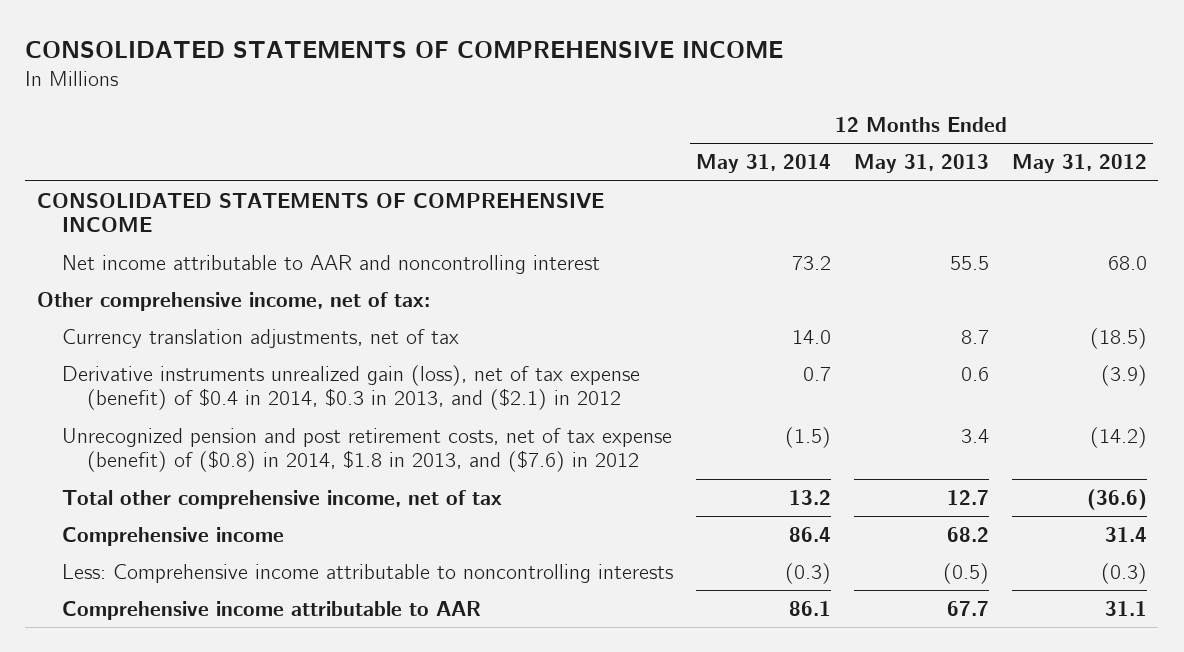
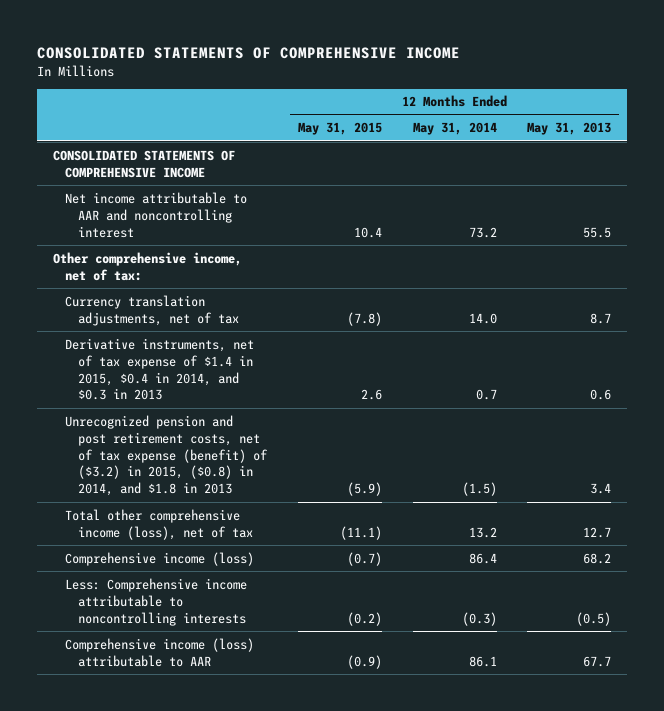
[1011,154,1147,174] May 31, 2012 -> none
none -> [297,122,382,136] May 31, 2015
[62,364,641,411] Derivative instruments unrealized gain (loss), net of tax expense (benefit) of $0.4 in 2014, $0.3 in 2013, and ($2.1) in 2012 -> [65,337,255,401] Derivative instruments, net of tax expense of $1.4 in 2015, $0.4 in 2014, and $0.3 in 2013
[62,427,673,473] Unrecognized pension and post retirement costs, net of tax expense (benefit) of ($0.8) in 2014, $1.8 in 2013, and ($7.6) in 2012 -> [65,414,269,497] Unrecognized pension and post retirement costs, net of tax expense (benefit) of ($3.2) in 2015, ($0.8) in 2014, and $1.8 in 2013
[62,489,503,509] Total other comprehensive income, net of tax -> [65,508,254,540] Total other comprehensive income (loss), net of tax
[62,526,285,546] Comprehensive income -> [65,551,255,566] Comprehensive income (loss)
[62,600,482,620] Comprehensive income attributable to AAR -> [65,637,255,667] Comprehensive income (loss) attributable to AAR

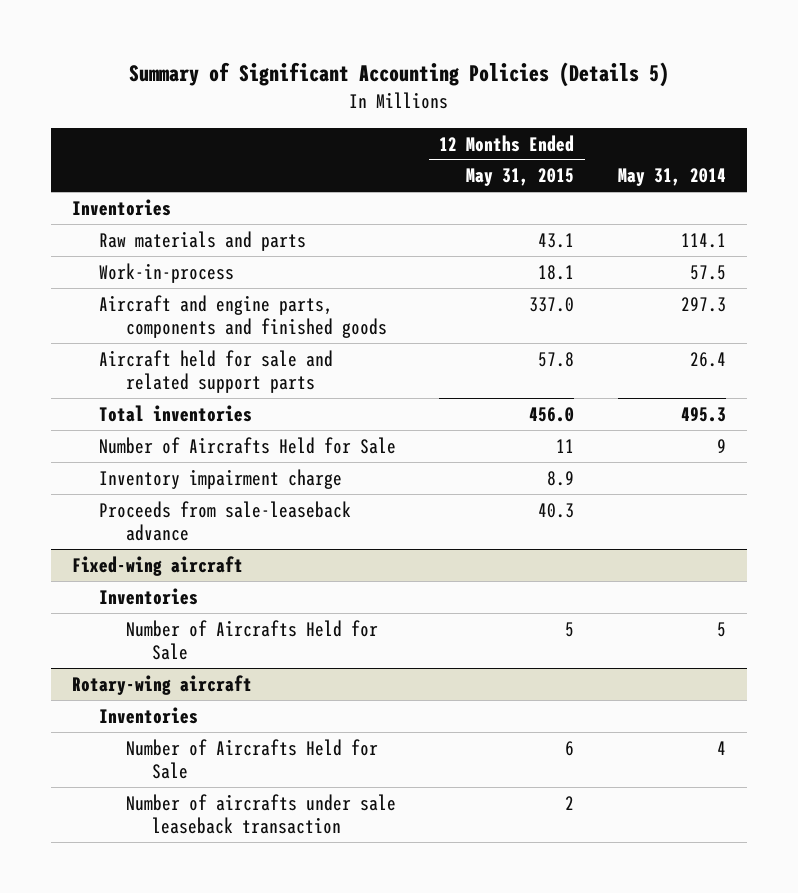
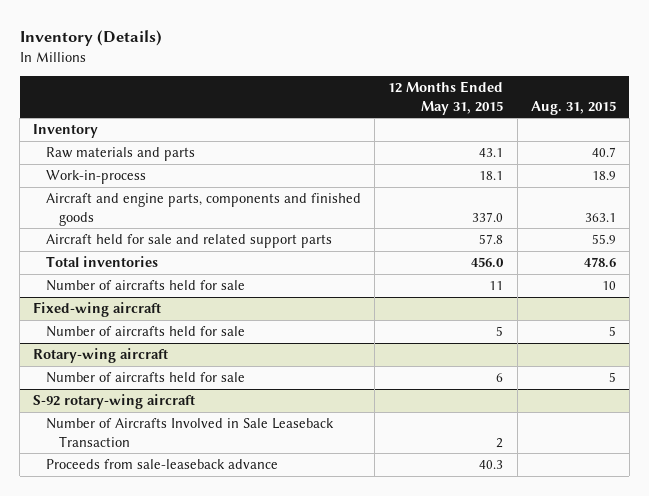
[129,62,670,88] Summary of Significant Accounting Policies (Details 5) -> [19,30,162,47] Inventory (Details)
[617,168,726,187] May 31, 2014 -> none
none -> [530,100,616,115] Aug. 31, 2015
[72,198,172,216] Inventories -> none
none -> [33,124,99,139] Inventory
[99,468,343,489] Inventory impairment charge -> none
[99,500,352,541] Proceeds from sale-leaseback advance -> none
[99,436,397,454] Number of Aircrafts Held for Sale -> [46,280,246,292] Number of aircrafts held for sale
[99,587,199,605] Inventories -> none
[125,619,378,660] Number of Aircrafts Held for Sale -> [46,326,246,338] Number of aircrafts held for sale
[99,706,199,724] Inventories -> none
[125,738,378,779] Number of Aircrafts Held for Sale -> [46,372,246,384] Number of aircrafts held for sale
none -> [33,394,196,410] S-92 rotary-wing aircraft
[125,793,396,834] Number of aircrafts under sale leaseback transaction -> [46,418,335,447] Number of Aircrafts Involved in Sale Leaseback Transaction
none -> [46,459,279,470] Proceeds from sale-leaseback advance

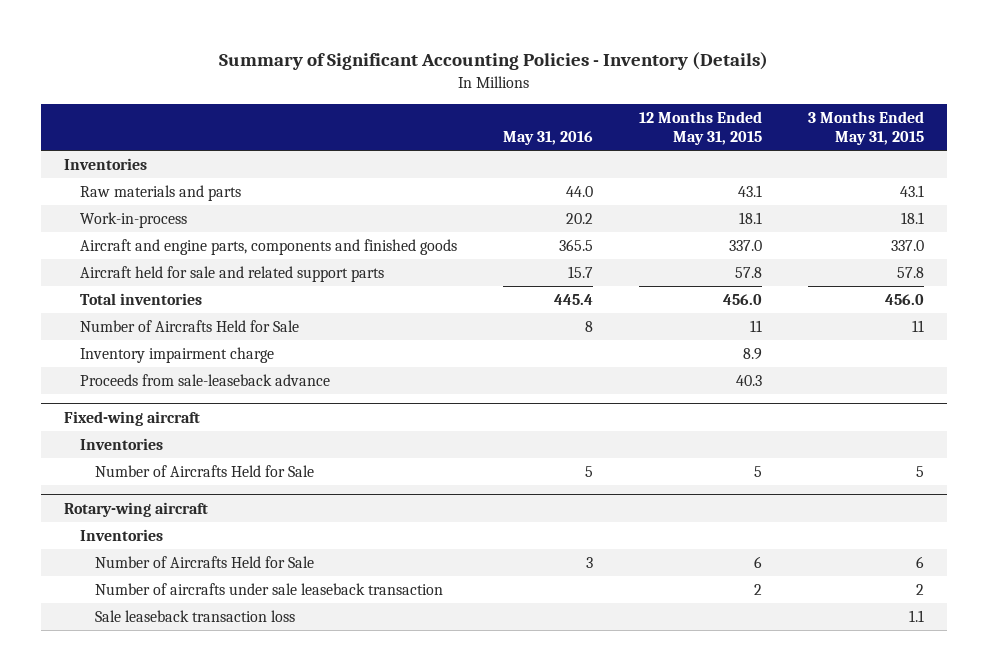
[19,30,162,47] Inventory (Details) -> [219,52,769,71] Summary of Significant Accounting Policies - Inventory (Details)
[530,100,616,115] Aug. 31, 2015 -> none
none -> [502,131,593,146] May 31, 2016
none -> [808,110,925,146] 3 Months Ended May 31, 2015
[33,124,99,139] Inventory -> none
none -> [64,157,148,170] Inventories
[46,280,246,292] Number of aircrafts held for sale -> [79,319,299,332] Number of Aircrafts Held for Sale
none -> [79,346,274,363] Inventory impairment charge
none -> [79,373,330,386] Proceeds from sale-leaseback advance
none -> [79,437,163,450] Inventories
[46,326,246,338] Number of aircrafts held for sale -> [94,464,314,477] Number of Aircrafts Held for Sale
[33,394,196,410] S-92 rotary-wing aircraft -> none
[46,459,279,470] Proceeds from sale-leaseback advance -> none
none -> [79,528,163,541] Inventories
[46,372,246,384] Number of aircrafts held for sale -> [94,555,314,568] Number of Aircrafts Held for Sale
[46,418,335,447] Number of Aircrafts Involved in Sale Leaseback Transaction -> [94,582,443,595] Number of aircrafts under sale leaseback transaction
none -> [94,609,295,622] Sale leaseback transaction loss

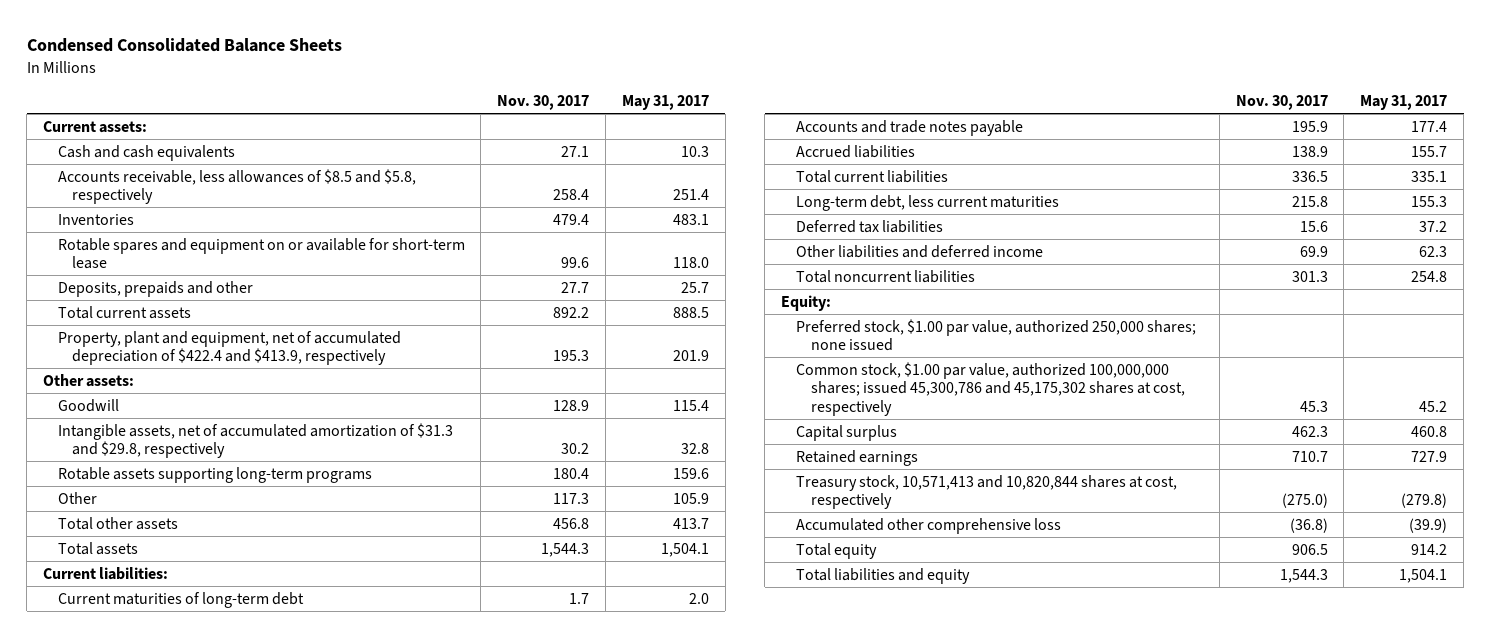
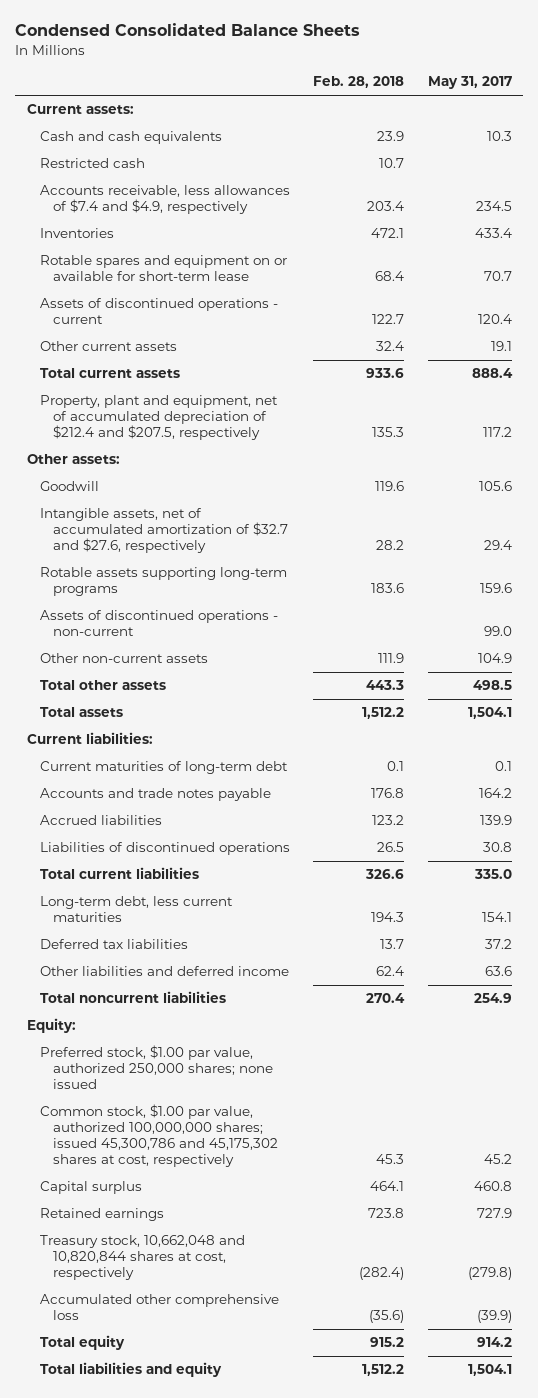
[497,94,590,110] Nov. 30, 2017 -> none
none -> [313,76,405,89] Feb. 28, 2018
[57,280,253,297] Deposits, prepaids and other -> none
none -> [39,158,145,169] Restricted cash
[57,168,416,205] Accounts receivable, less allowances of $8.5 and $5.8, respectively -> [39,185,290,215] Accounts receivable, less allowances of $7.4 and $4.9, respectively
[672,189,709,201] 251.4 -> [475,201,512,212] 234.5
[672,213,709,225] 483.1 -> [474,228,512,239] 433.4
[672,257,709,269] 118.0 -> [483,271,512,282] 70.7
none -> [39,298,278,325] Assets of discontinued operations - current
none -> [39,341,177,352] Other current assets
[672,306,709,318] 888.5 -> [471,368,513,379] 888.4
[57,330,401,366] Property, plant and equipment, net of accumulated depreciation of $422.4 and $413.9, respectively -> [39,395,278,441] Property, plant and equipment, net of accumulated depreciation of $212.4 and $207.5, respectively
[672,350,709,362] 201.9 -> [482,427,512,438] 117.2
[672,399,709,411] 115.4 -> [478,481,512,492] 105.6
[57,422,453,459] Intangible assets, net of accumulated amortization of $31.3 and $29.8, respectively -> [39,508,288,554] Intangible assets, net of accumulated amortization of $32.7 and $27.6, respectively
[680,443,709,455] 32.8 -> [483,540,512,551] 29.4
none -> [39,610,278,637] Assets of discontinued operations - non-current
[57,491,97,504] Other -> [39,653,208,664] Other non-current assets
[672,492,709,504] 105.9 -> [477,653,512,664] 104.9
[672,517,709,529] 413.7 -> [472,680,512,691] 498.5
[688,592,709,604] 2.0 -> [494,761,512,772] 0.1
[1411,120,1448,132] 177.4 -> [478,788,512,799] 164.2
[1411,145,1448,157] 155.7 -> [479,815,512,826] 139.9
none -> [39,842,290,856] Liabilities of discontinued operations
[1411,170,1448,182] 335.1 -> [473,869,512,880] 335.0
[1411,195,1448,207] 155.3 -> [481,912,512,923] 154.1
[1419,245,1448,257] 62.3 -> [484,966,512,977] 63.6
[1411,270,1448,282] 254.8 -> [473,993,512,1004] 254.9
[795,474,1177,510] Treasury stock, 10,571,413 and 10,820,844 shares at cost, respectively -> [39,1235,245,1281] Treasury stock, 10,662,048 and 10,820,844 shares at cost, respectively

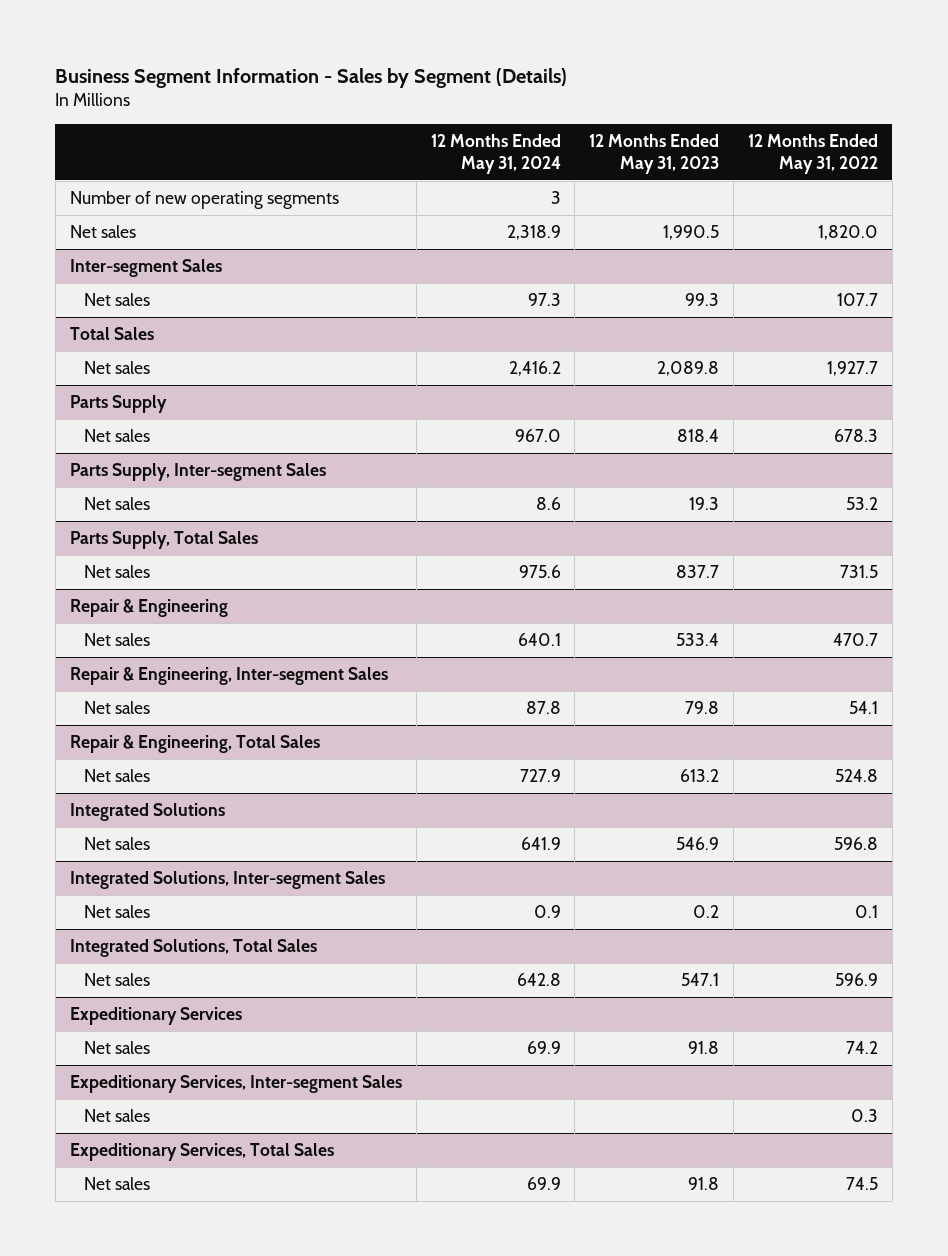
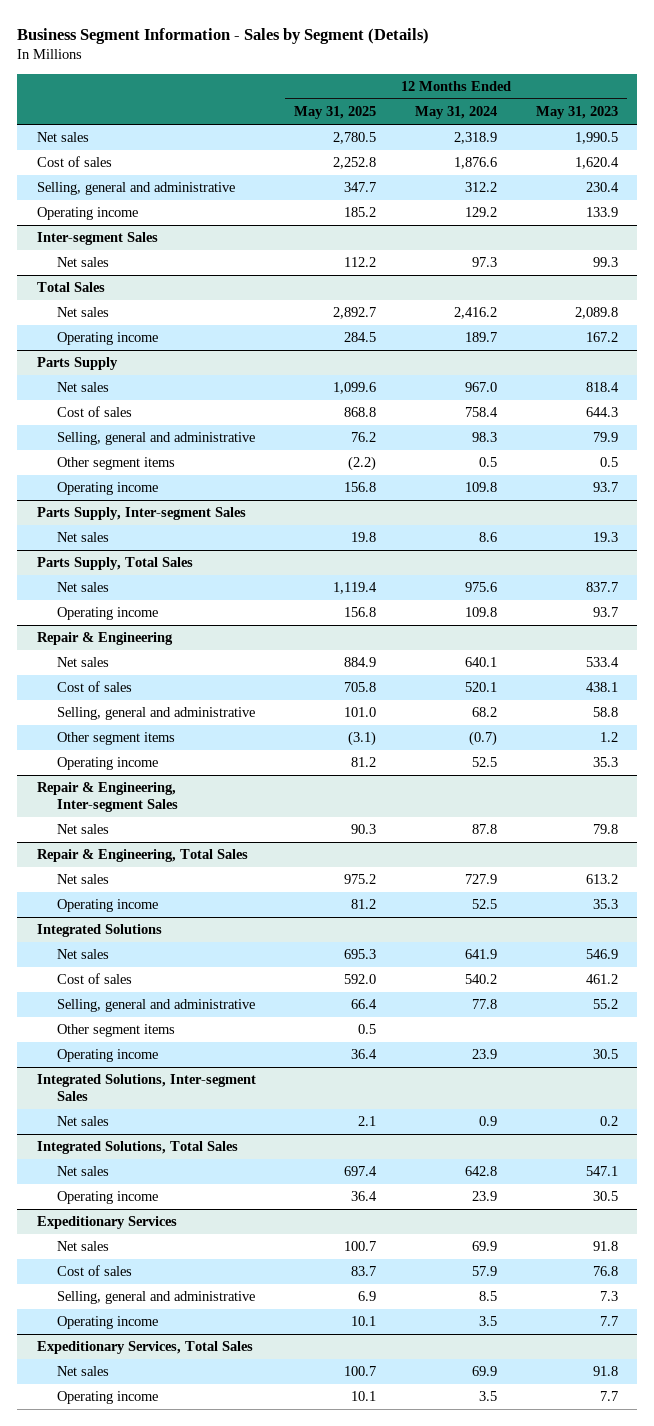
[747,134,878,174] 12 Months Ended May 31, 2022 -> none
none -> [294,106,377,120] May 31, 2025
[69,191,339,210] Number of new operating segments -> none
none -> [36,156,112,168] Cost of sales
none -> [36,182,235,196] Selling, general and administrative
none -> [36,207,138,221] Operating income
none -> [57,332,159,346] Operating income
none -> [57,406,133,418] Cost of sales
none -> [57,432,256,446] Selling, general and administrative
none -> [57,457,176,471] Other segment items
none -> [57,482,159,496] Operating income
none -> [57,607,159,621] Operating income
none -> [57,681,133,693] Cost of sales
none -> [57,707,256,721] Selling, general and administrative
none -> [57,732,176,746] Other segment items
none -> [57,757,159,771] Operating income
none -> [57,899,159,913] Operating income
none -> [57,973,133,985] Cost of sales
none -> [57,999,256,1013] Selling, general and administrative
none -> [57,1024,176,1038] Other segment items
none -> [57,1049,159,1063] Operating income
none -> [57,1191,159,1205] Operating income
[69,1075,402,1094] Expeditionary Services, Inter-segment Sales -> none
[84,1109,151,1123] Net sales -> none
none -> [57,1265,133,1277] Cost of sales
none -> [57,1291,256,1305] Selling, general and administrative
none -> [57,1316,159,1330] Operating income
none -> [57,1391,159,1405] Operating income

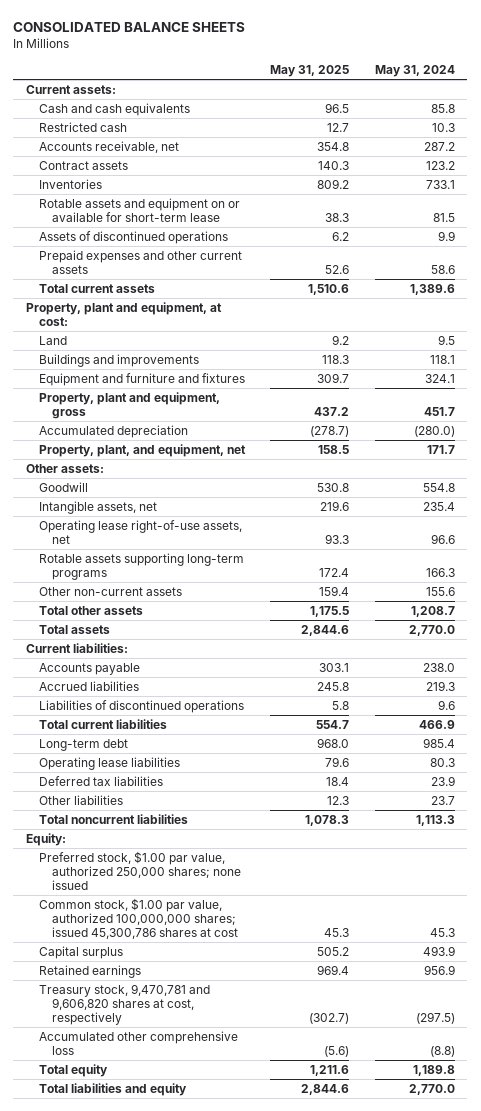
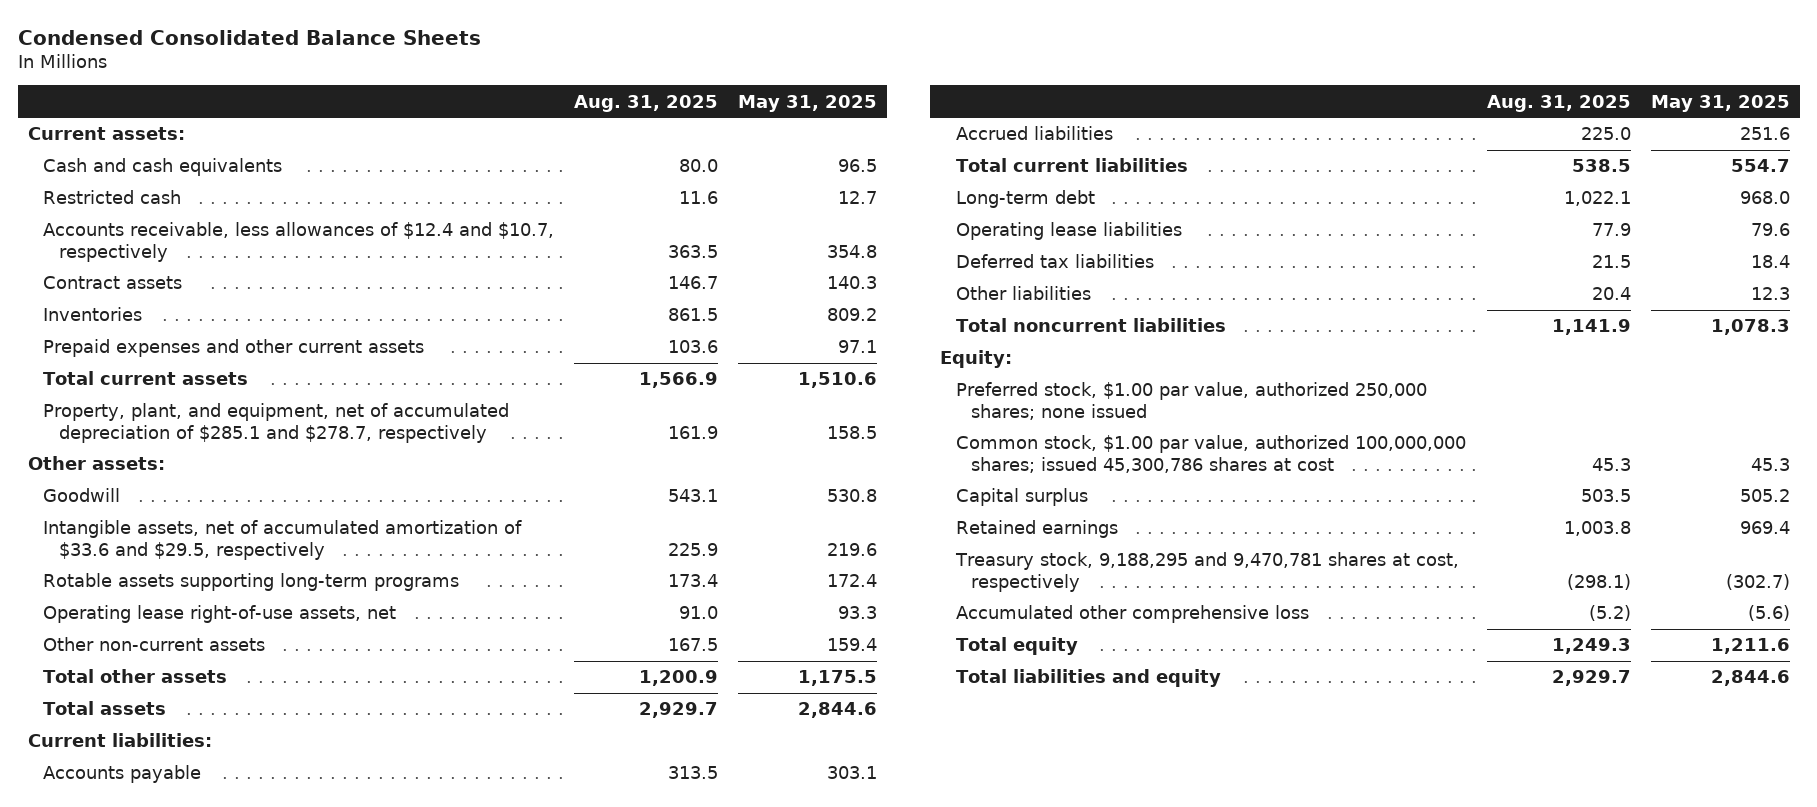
[13,21,246,32] CONSOLIDATED BALANCE SHEETS -> [17,29,481,45] Condensed Consolidated Balance Sheets
[374,64,455,77] May 31, 2024 -> none
none -> [574,94,719,112] Aug. 31, 2025
[39,141,180,154] Accounts receivable, net -> [43,222,555,262] Accounts receivable, less allowances of $12.4 and $10.7, respectively
[39,198,241,222] Rotable assets and equipment on or available for short-term lease -> none
[39,231,229,245] Assets of discontinued operations -> none
[325,264,350,274] 52.6 -> [837,340,877,354] 97.1
[26,302,223,326] Property, plant and equipment, at cost: -> none
[39,336,68,346] Land -> none
[39,354,200,368] Buildings and improvements -> none
[39,373,246,387] Equipment and furniture and fixtures -> none
[39,392,221,419] Property, plant and equipment, gross -> none
[39,425,189,439] Accumulated depreciation -> none
[39,444,247,458] Property, plant, and equipment, net -> [43,403,510,443] Property, plant, and equipment, net of accumulated depreciation of $285.1 and $278.7, respectively
[39,501,158,515] Intangible assets, net -> [43,520,523,560] Intangible assets, net of accumulated amortization of $33.6 and $29.5, respectively
[39,520,243,544] Operating lease right-of-use assets, net -> [43,605,397,624] Operating lease right-of-use assets, net
[39,700,245,714] Liabilities of discontinued operations -> none
[317,682,350,692] 245.8 -> [1739,127,1790,141] 251.6
[39,984,211,1025] Treasury stock, 9,470,781 and 9,606,820 shares at cost, respectively -> [954,552,1459,592] Treasury stock, 9,188,295 and 9,470,781 shares at cost, respectively

